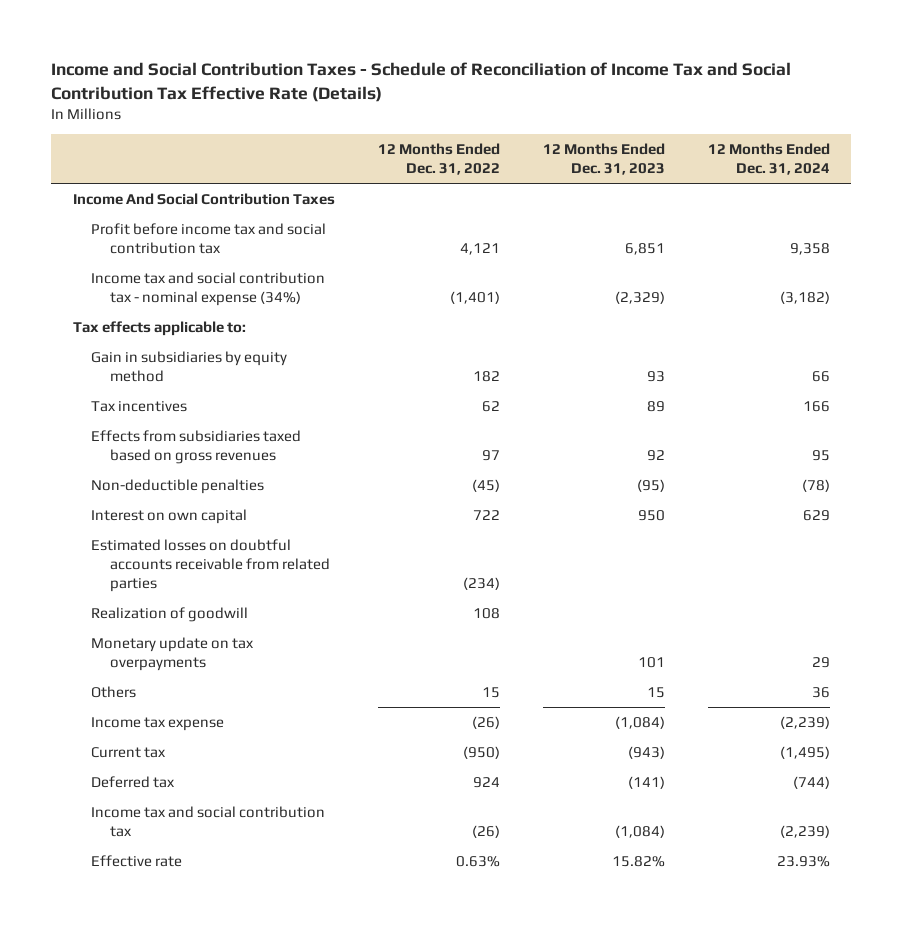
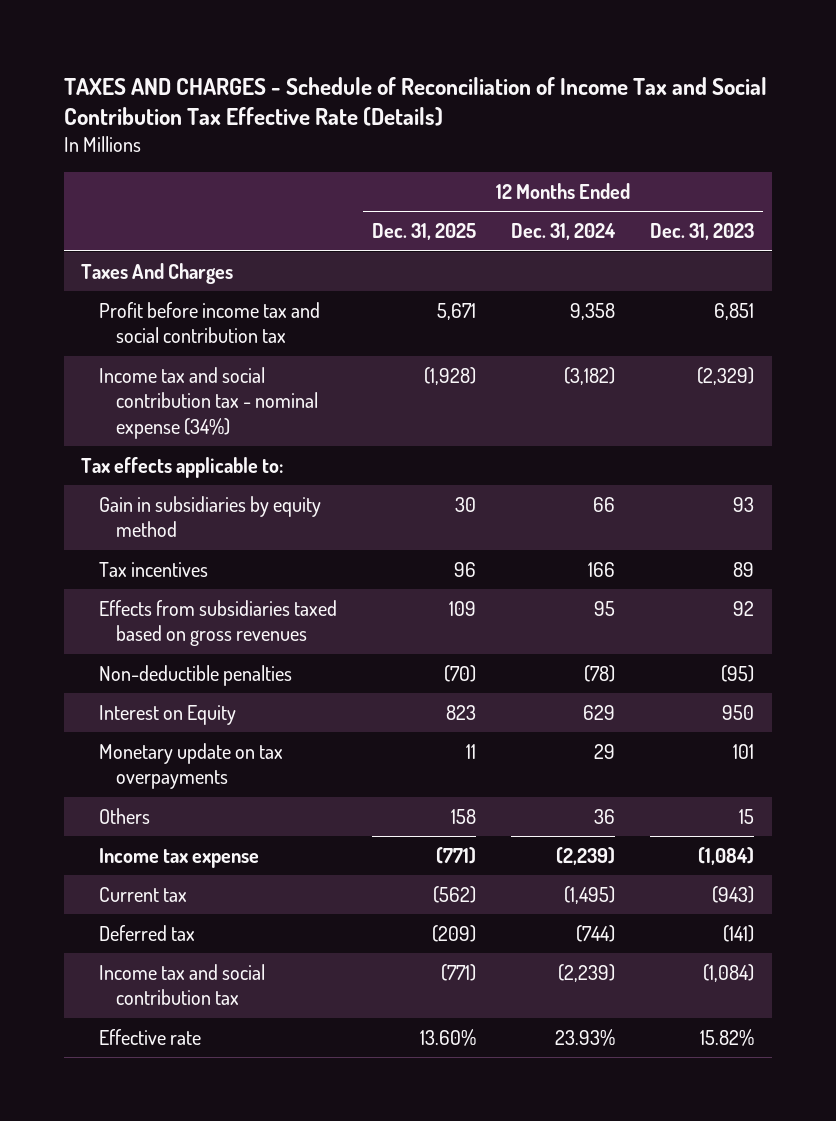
[51,61,792,102] Income and Social Contribution Taxes - Schedule of Reconciliation of Income Tax and Social Contribution Tax Effective Rate (Details) -> [63,76,767,127] TAXES AND CHARGES - Schedule of Reconciliation of Income Tax and Social Contribution Tax Effective Rate (Details)
[377,143,500,176] 12 Months Ended Dec. 31, 2022 -> none
none -> [371,223,476,241] Dec. 31, 2025
[72,192,335,205] Income And Social Contribution Taxes -> [81,262,234,284] Taxes And Charges
[91,538,330,592] Estimated losses on doubtful accounts receivable from related parties -> none
[91,606,249,622] Realization of goodwill -> none
[91,508,248,524] Interest on own capital -> [98,704,236,725] Interest on Equity

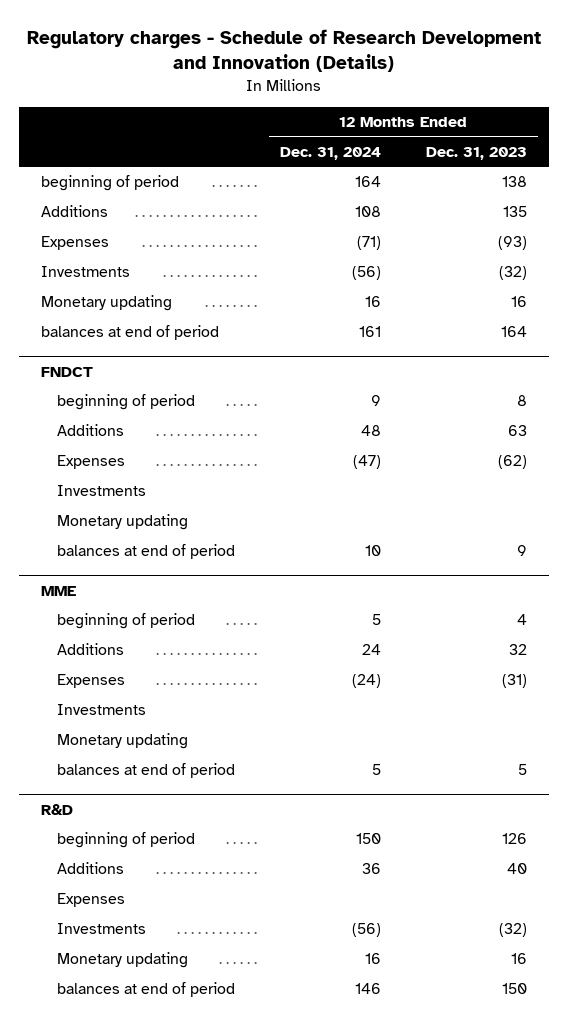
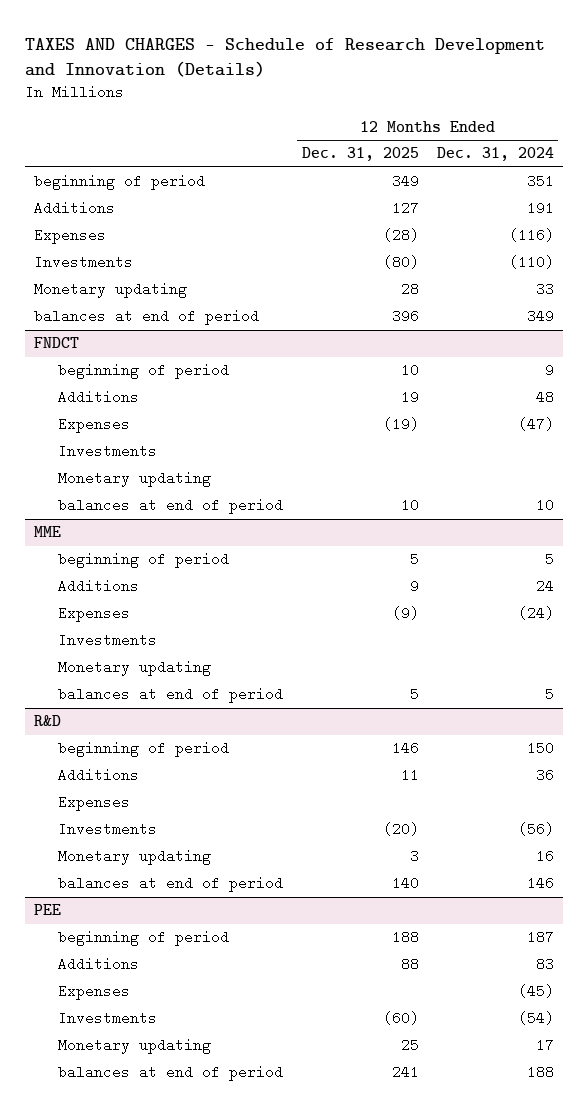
[26,28,541,72] Regulatory charges - Schedule of Research Development and Innovation (Details) -> [24,38,545,78] TAXES AND CHARGES - Schedule of Research Development and Innovation (Details)
[425,147,527,161] Dec. 31, 2023 -> none
none -> [301,147,419,162] Dec. 31, 2025
[354,176,381,188] 164 -> [526,174,554,189] 351
[354,206,381,218] 108 -> [526,201,554,216] 191
[356,236,381,251] (71) -> [508,228,554,243] (116)
[351,266,381,281] (56) -> [508,255,554,270] (110)
[364,296,381,308] 16 -> [535,282,554,297] 33
[358,326,381,338] 161 -> [526,309,554,324] 349
none -> [33,904,61,916] PEE
none -> [58,930,230,947] beginning of period
none -> [58,957,140,972] Additions
none -> [58,984,131,1001] Expenses
none -> [58,1011,158,1026] Investments
none -> [58,1038,212,1055] Monetary updating
none -> [58,1065,284,1082] balances at end of period

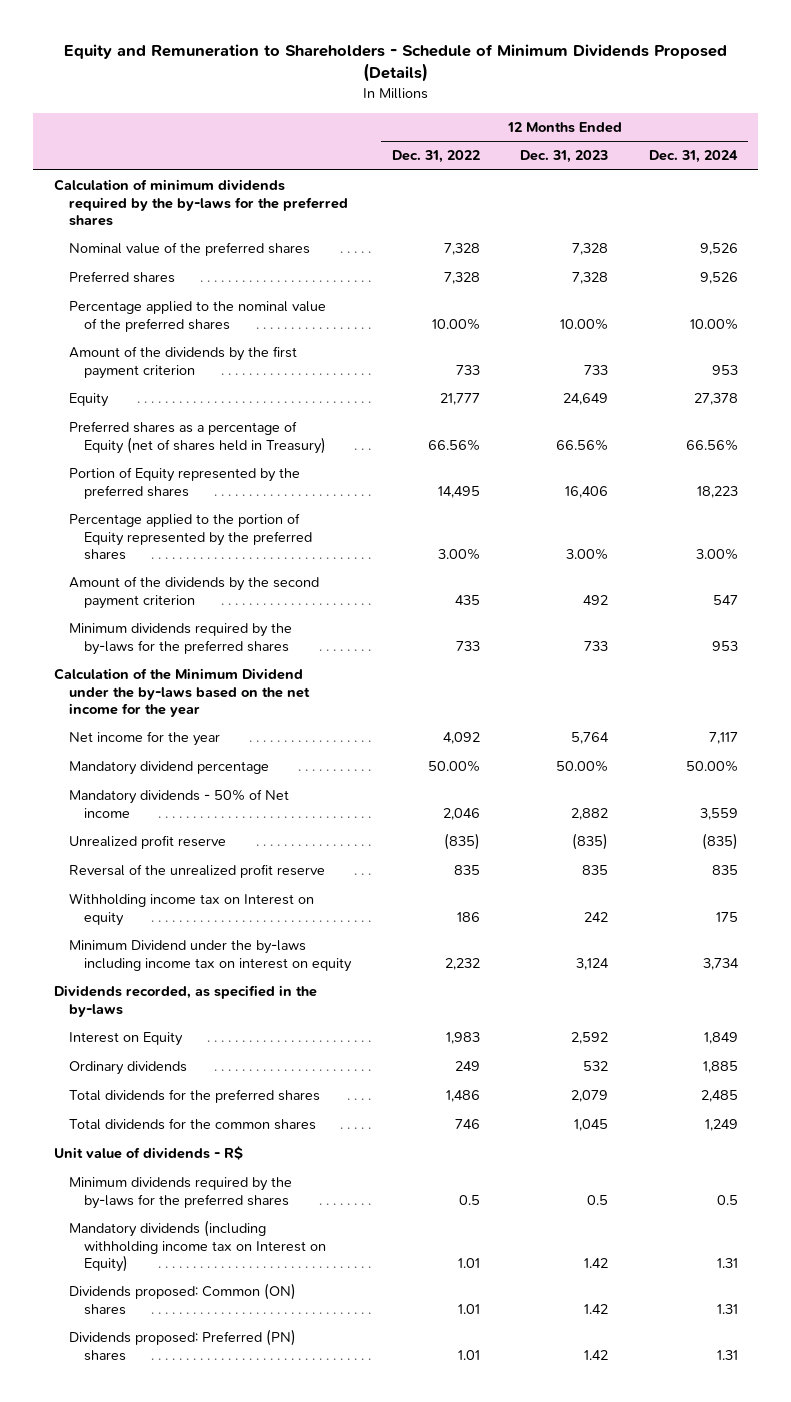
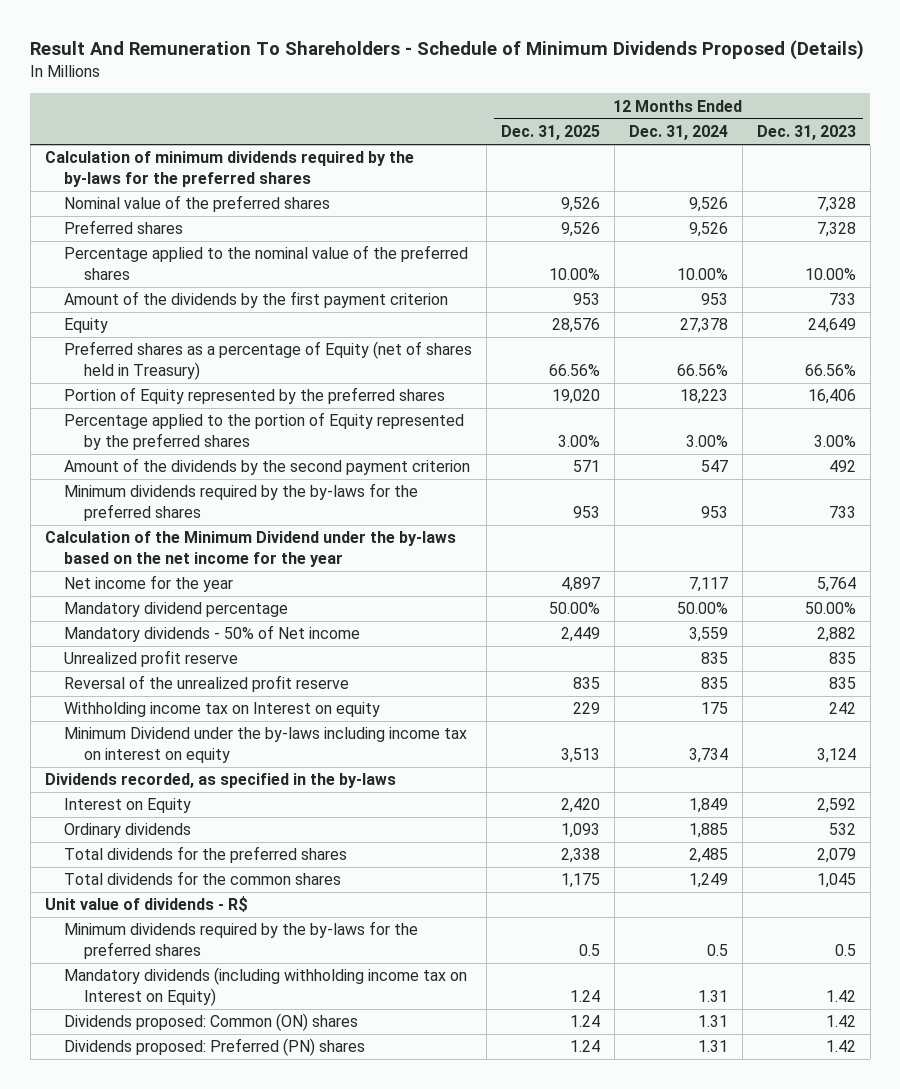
[63,43,727,83] Equity and Remuneration to Shareholders - Schedule of Minimum Dividends Proposed (Details) -> [30,40,865,61] Result And Remuneration To Shareholders - Schedule of Minimum Dividends Proposed (Details)
[391,150,480,164] Dec. 31, 2022 -> none
none -> [501,125,601,141] Dec. 31, 2025
[572,833,609,851] (835) -> [828,652,856,665] 835
[701,833,738,851] (835) -> [700,652,728,665] 835

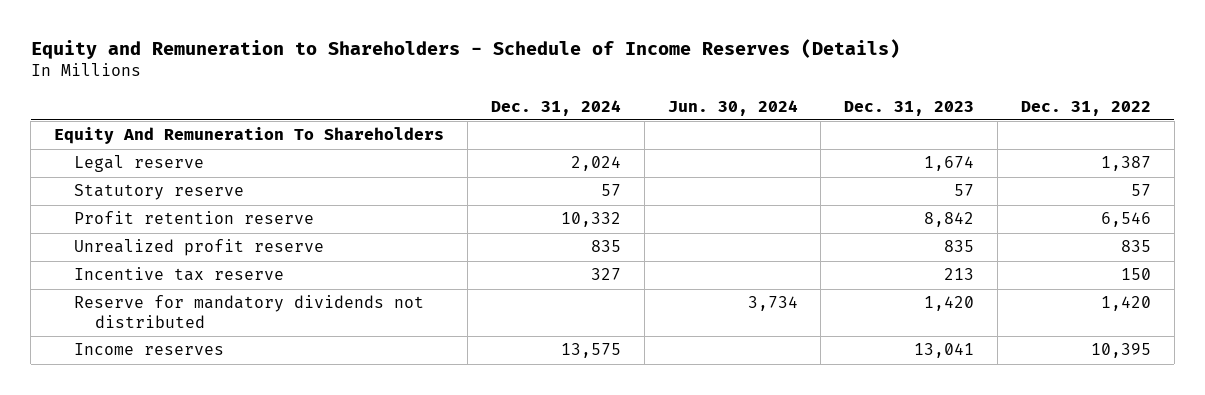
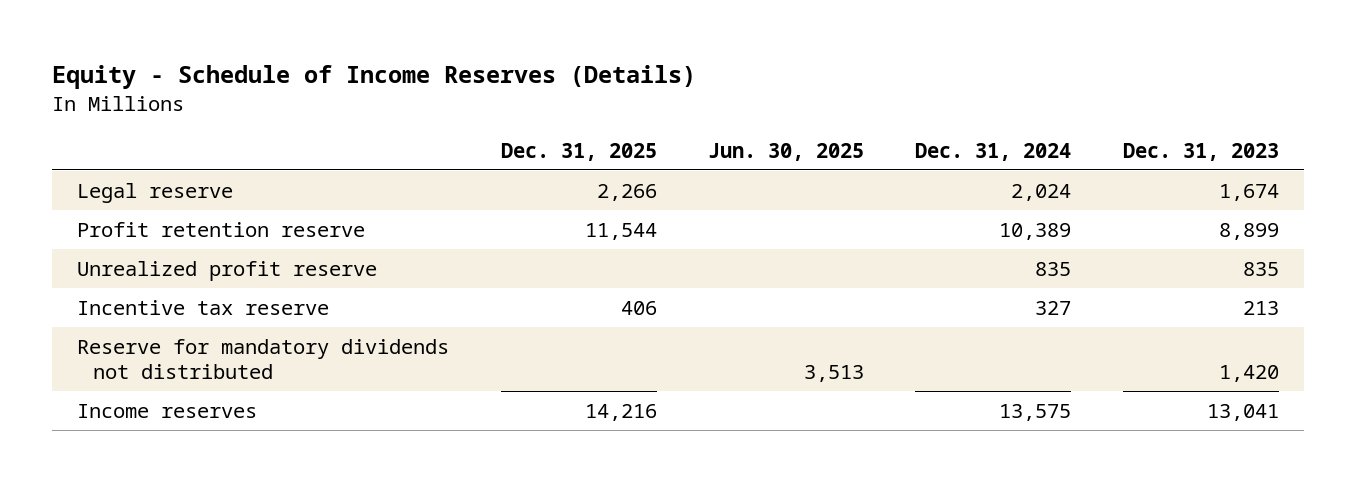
[30,39,900,60] Equity and Remuneration to Shareholders - Schedule of Income Reserves (Details) -> [51,65,696,90] Equity - Schedule of Income Reserves (Details)
[667,99,798,116] Jun. 30, 2024 -> none
[1020,100,1151,116] Dec. 31, 2022 -> none
none -> [500,142,657,161] Dec. 31, 2025
none -> [707,142,864,161] Jun. 30, 2025
[54,127,445,145] Equity And Remuneration To Shareholders -> none
[74,184,245,201] Statutory reserve -> none
[560,212,621,228] 10,332 -> [999,222,1072,240] 10,389
[924,212,975,228] 8,842 -> [1218,222,1279,240] 8,899

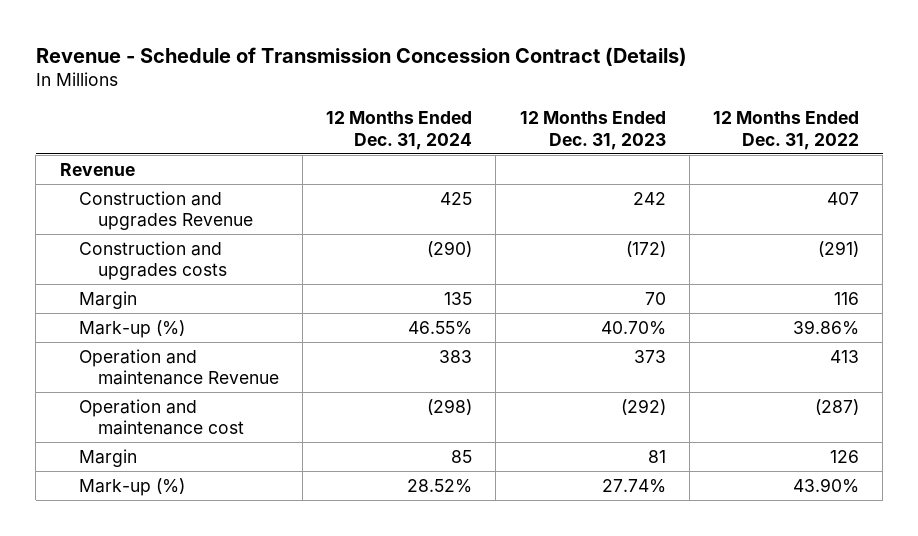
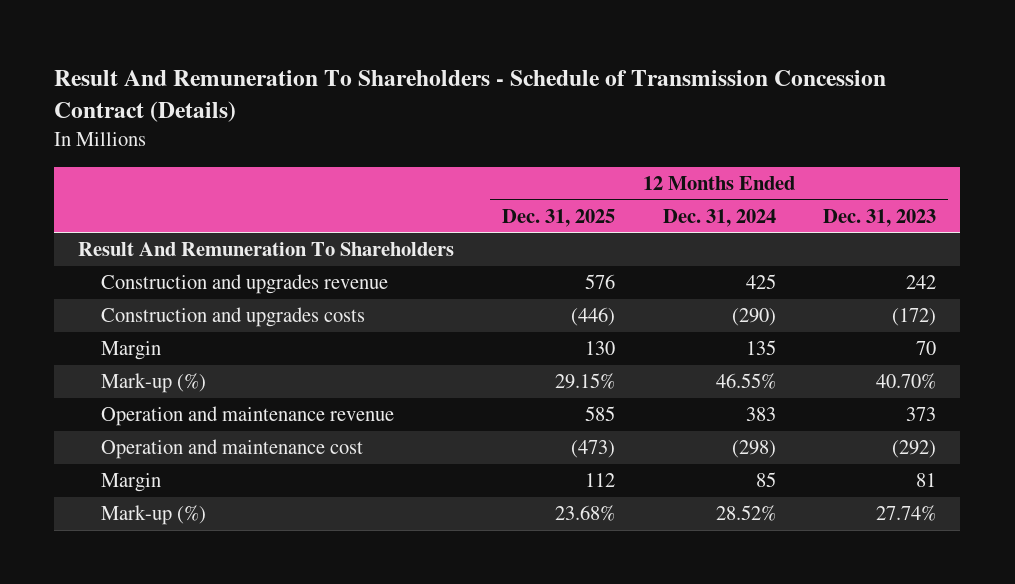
[35,46,687,66] Revenue - Schedule of Transmission Concession Contract (Details) -> [54,70,887,123] Result And Remuneration To Shareholders - Schedule of Transmission Concession Contract (Details)
[712,111,859,150] 12 Months Ended Dec. 31, 2022 -> none
none -> [501,208,615,227] Dec. 31, 2025
[59,162,135,176] Revenue -> none
none -> [78,242,455,257] Result And Remuneration To Shareholders
[78,190,254,231] Construction and upgrades Revenue -> [100,274,388,295] Construction and upgrades revenue
[78,348,280,386] Operation and maintenance Revenue -> [100,406,394,427] Operation and maintenance revenue

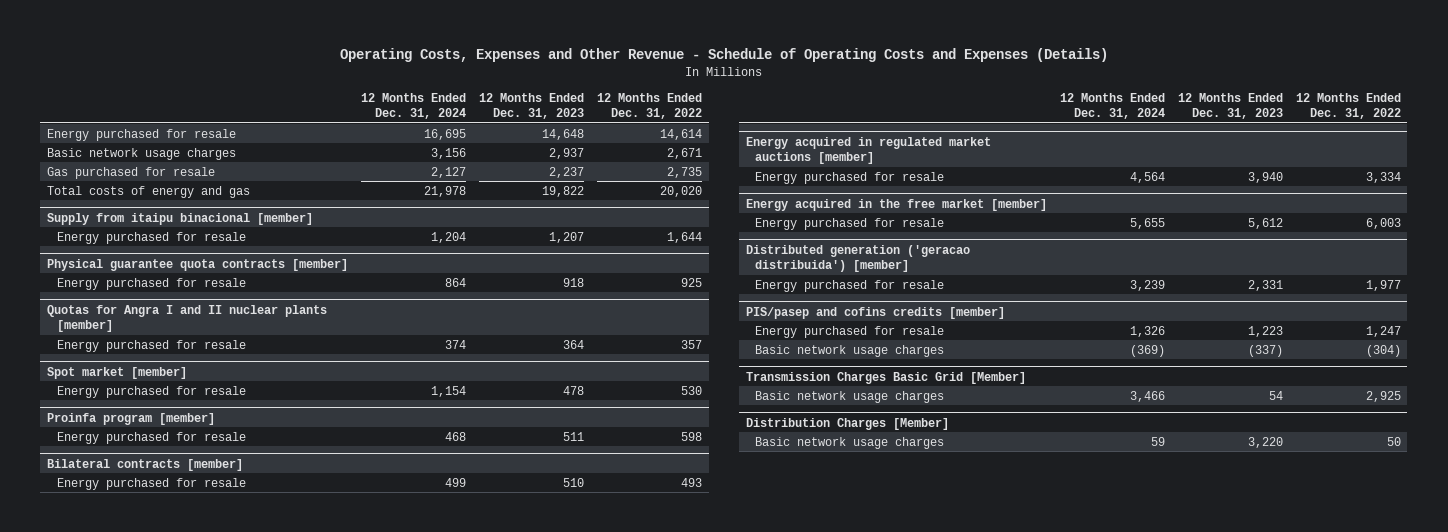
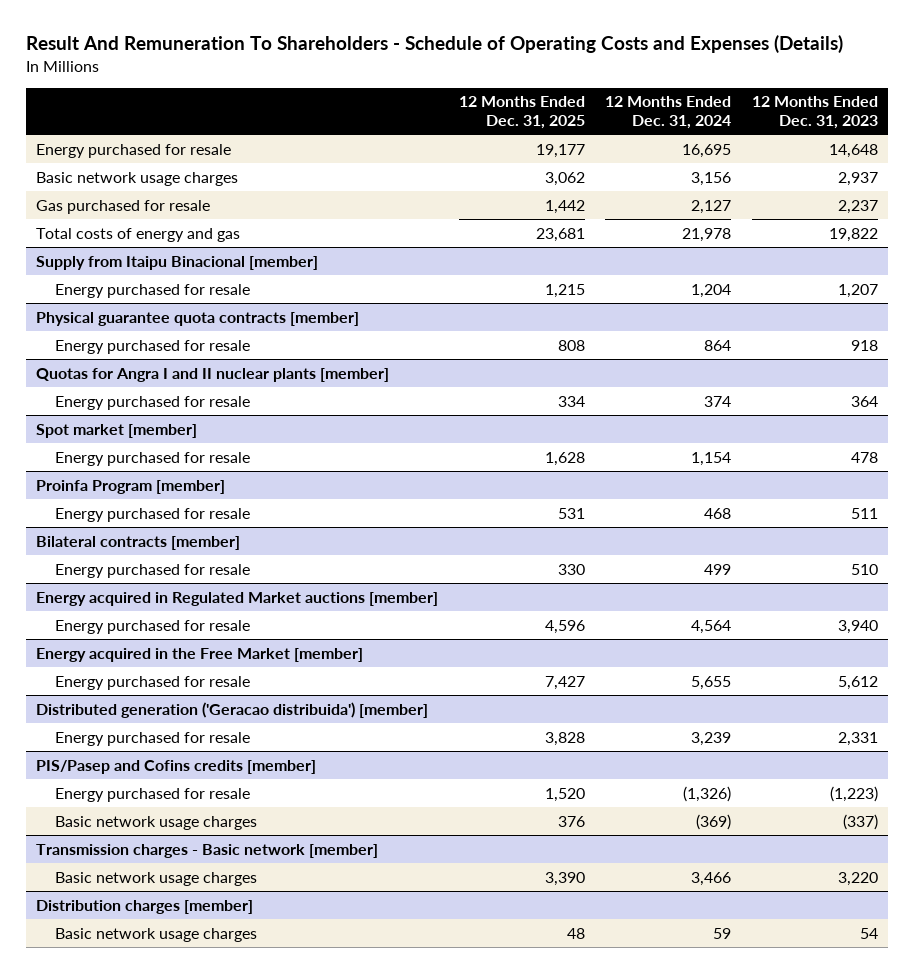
[339,48,1108,63] Operating Costs, Expenses and Other Revenue - Schedule of Operating Costs and Expenses (Details) -> [25,35,843,54] Result And Remuneration To Shareholders - Schedule of Operating Costs and Expenses (Details)
[597,92,703,120] 12 Months Ended Dec. 31, 2022 -> none
none -> [458,96,585,129] 12 Months Ended Dec. 31, 2025
[46,212,313,225] Supply from itaipu binacional [member] -> [36,255,319,270] Supply from Itaipu Binacional [member]
[46,412,215,425] Proinfa program [member] -> [36,479,226,494] Proinfa Program [member]
[745,136,991,165] Energy acquired in regulated market auctions [member] -> [36,591,439,606] Energy acquired in Regulated Market auctions [member]
[745,198,1047,211] Energy acquired in the free market [member] -> [36,647,364,662] Energy acquired in the Free Market [member]
[745,244,970,273] Distributed generation ('geracao distribuida') [member] -> [36,701,429,718] Distributed generation ('Geracao distribuida') [member]
[745,306,1005,319] PIS/pasep and cofins credits [member] -> [36,759,317,774] PIS/Pasep and Cofins credits [member]
[1129,325,1165,337] 1,326 -> [683,785,732,802] (1,326)
[1247,325,1283,337] 1,223 -> [829,785,878,802] (1,223)
[745,371,1026,384] Transmission Charges Basic Grid [Member] -> [36,843,379,858] Transmission charges - Basic network [member]
[1268,390,1283,400] 54 -> [837,871,878,886] 3,220
[745,417,949,430] Distribution Charges [Member] -> [36,899,254,914] Distribution charges [member]
[1247,436,1283,448] 3,220 -> [859,927,878,939] 54

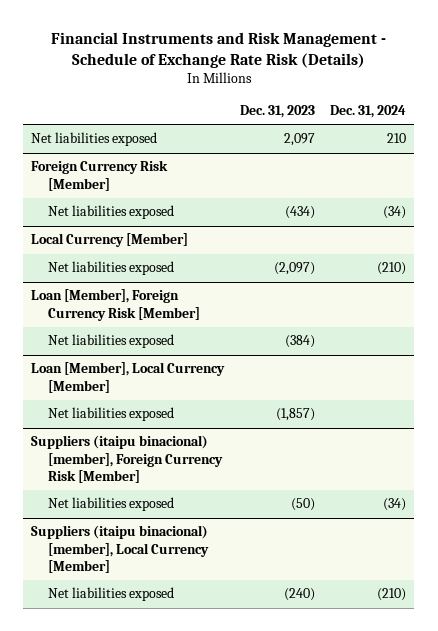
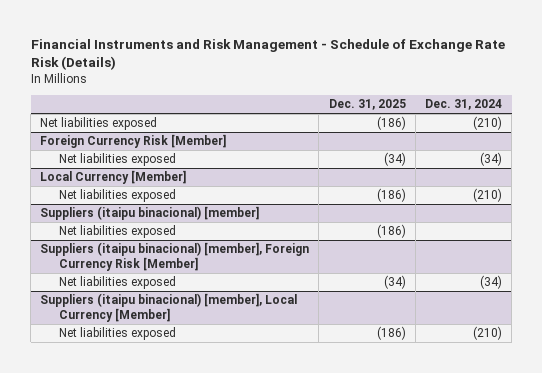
[239,105,315,119] Dec. 31, 2023 -> none
none -> [328,99,406,111] Dec. 31, 2025
[387,133,407,144] 210 -> [473,116,503,131] (210)
[31,289,200,321] Loan [Member], Foreign Currency Risk [Member] -> none
[47,334,174,349] Net liabilities exposed -> none
[31,362,226,393] Loan [Member], Local Currency [Member] -> none
none -> [40,206,260,221] Suppliers (itaipu binacional) [member]

